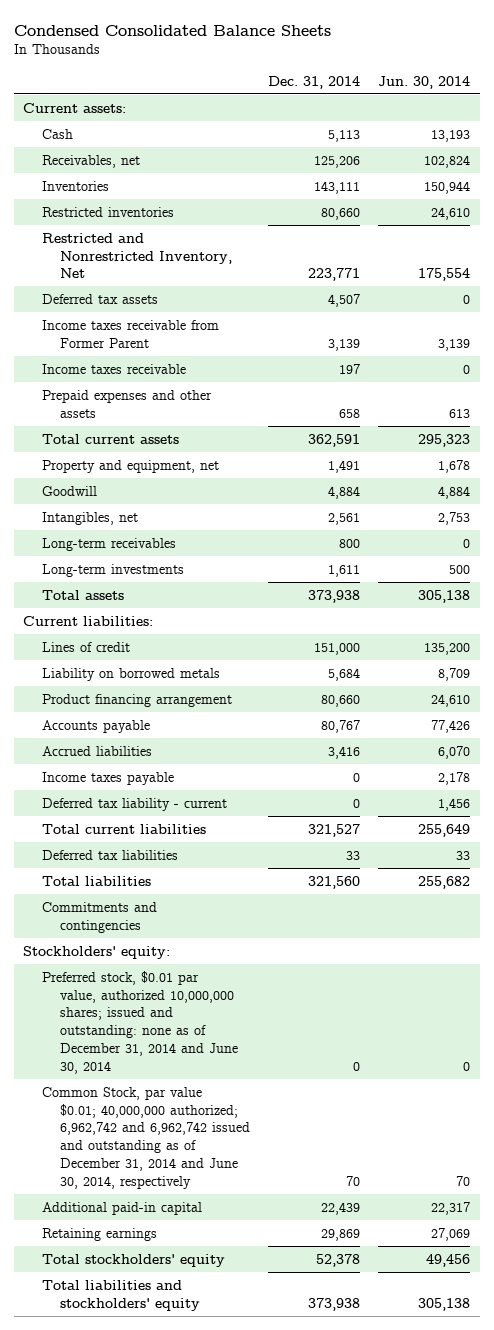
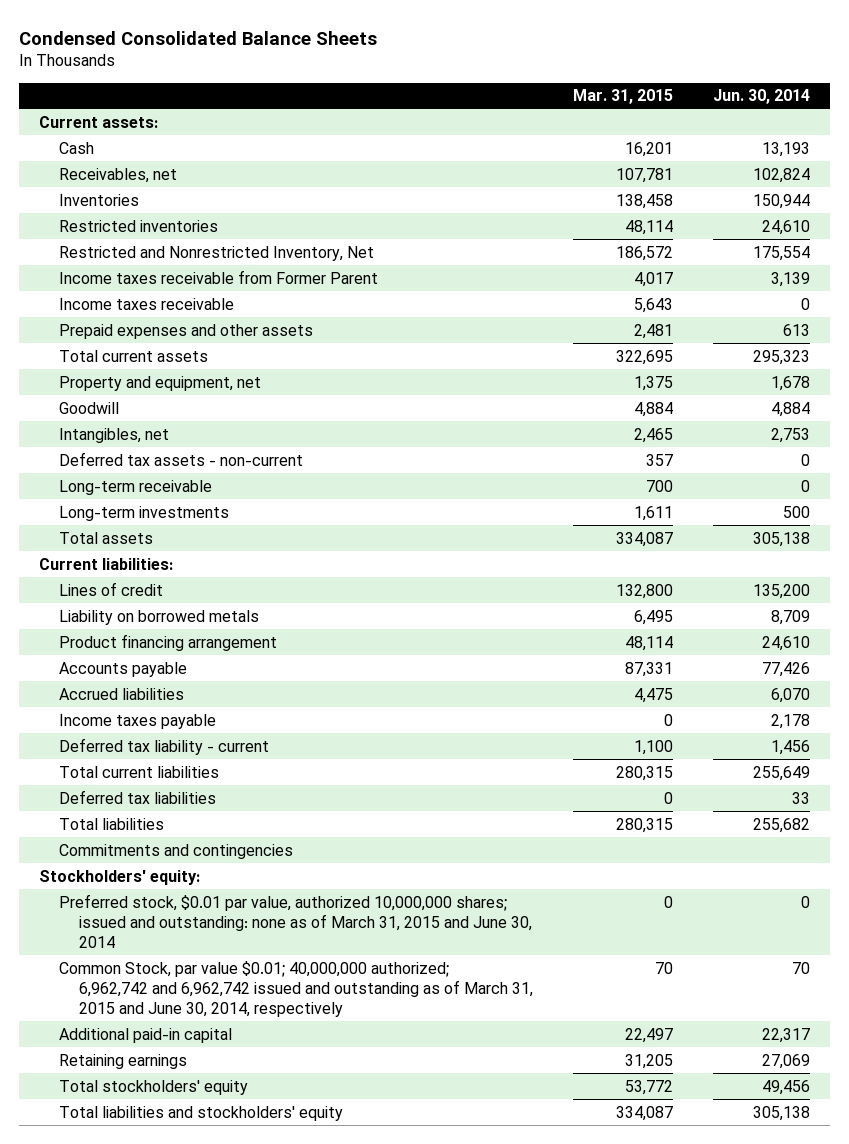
[268,75,361,89] Dec. 31, 2014 -> none
none -> [572,89,673,105] Mar. 31, 2015
[41,293,158,304] Deferred tax assets -> none
none -> [59,451,304,466] Deferred tax assets - non-current
[41,537,176,551] Long-term receivables -> [59,479,213,495] Long-term receivable
[41,970,238,1074] Preferred stock, $0.01 par value, authorized 10,000,000 shares; issued and outstanding: none as of December 31, 2014 and June 30, 2014 -> [59,893,532,948] Preferred stock, $0.01 par value, authorized 10,000,000 shares; issued and outstanding: none as of March 31, 2015 and June 30, 2014
[41,1086,250,1189] Common Stock, par value $0.01; 40,000,000 authorized; 6,962,742 and 6,962,742 issued and outstanding as of December 31, 2014 and June 30, 2014, respectively -> [59,960,533,1017] Common Stock, par value $0.01; 40,000,000 authorized; 6,962,742 and 6,962,742 issued and outstanding as of March 31, 2015 and June 30, 2014, respectively

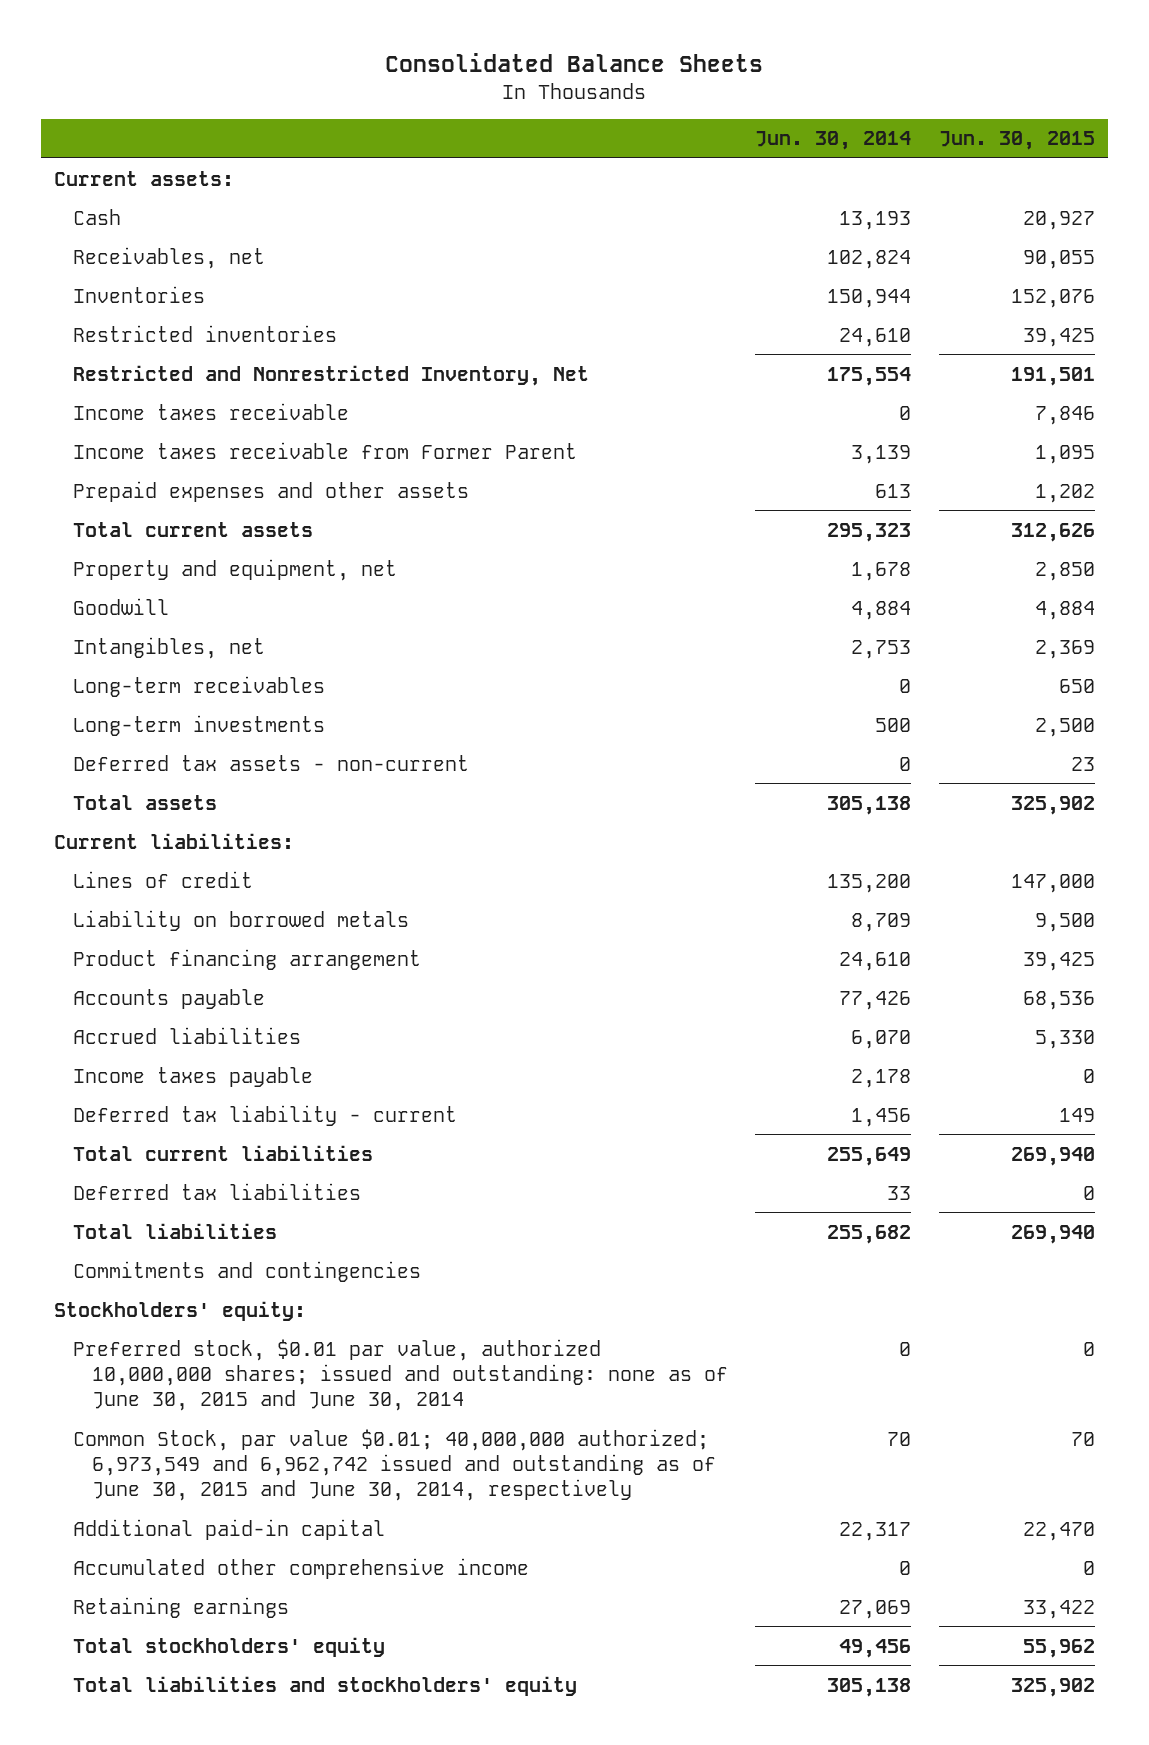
[19,30,378,45] Condensed Consolidated Balance Sheets -> [385,52,764,72] Consolidated Balance Sheets
[572,89,673,105] Mar. 31, 2015 -> none
none -> [938,131,1095,151] Jun. 30, 2015
[59,269,379,284] Income taxes receivable from Former Parent -> [73,441,578,459] Income taxes receivable from Former Parent
[59,479,213,495] Long-term receivable -> [73,675,326,697] Long-term receivables
[59,451,304,466] Deferred tax assets - non-current -> [73,754,470,771] Deferred tax assets - non-current
[59,893,532,948] Preferred stock, $0.01 par value, authorized 10,000,000 shares; issued and outstanding: none as of March 31, 2015 and June 30, 2014 -> [73,1338,728,1412] Preferred stock, $0.01 par value, authorized 10,000,000 shares; issued and outstanding: none as of June 30, 2015 and June 30, 2014
[59,960,533,1017] Common Stock, par value $0.01; 40,000,000 authorized; 6,962,742 and 6,962,742 issued and outstanding as of March 31, 2015 and June 30, 2014, respectively -> [73,1428,716,1502] Common Stock, par value $0.01; 40,000,000 authorized; 6,973,549 and 6,962,742 issued and outstanding as of June 30, 2015 and June 30, 2014, respectively
none -> [73,1557,530,1579] Accumulated other comprehensive income

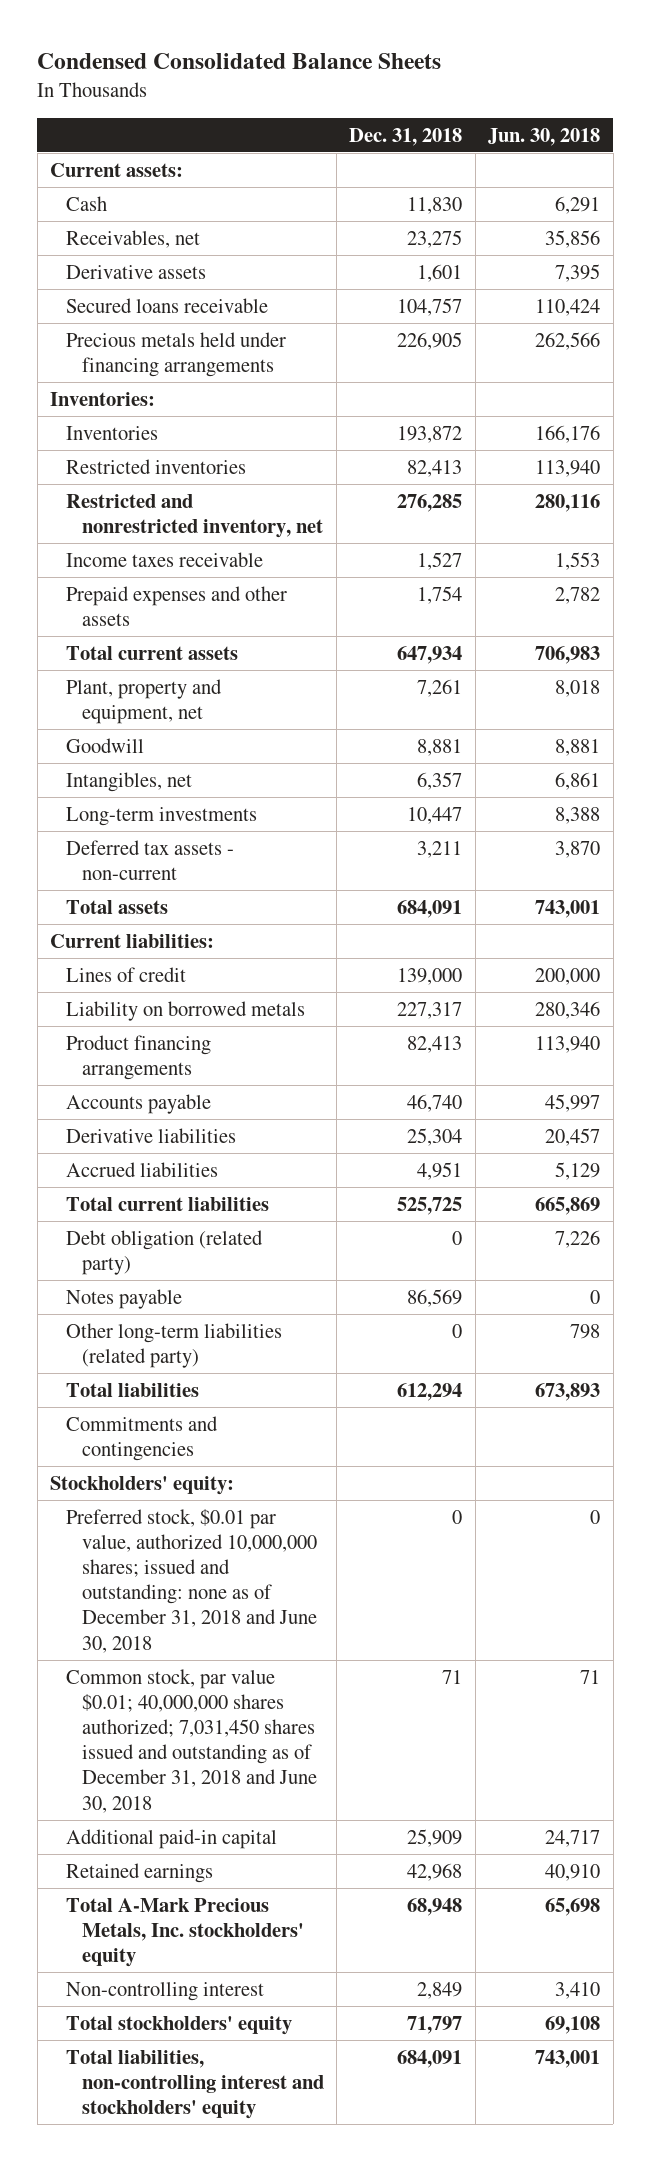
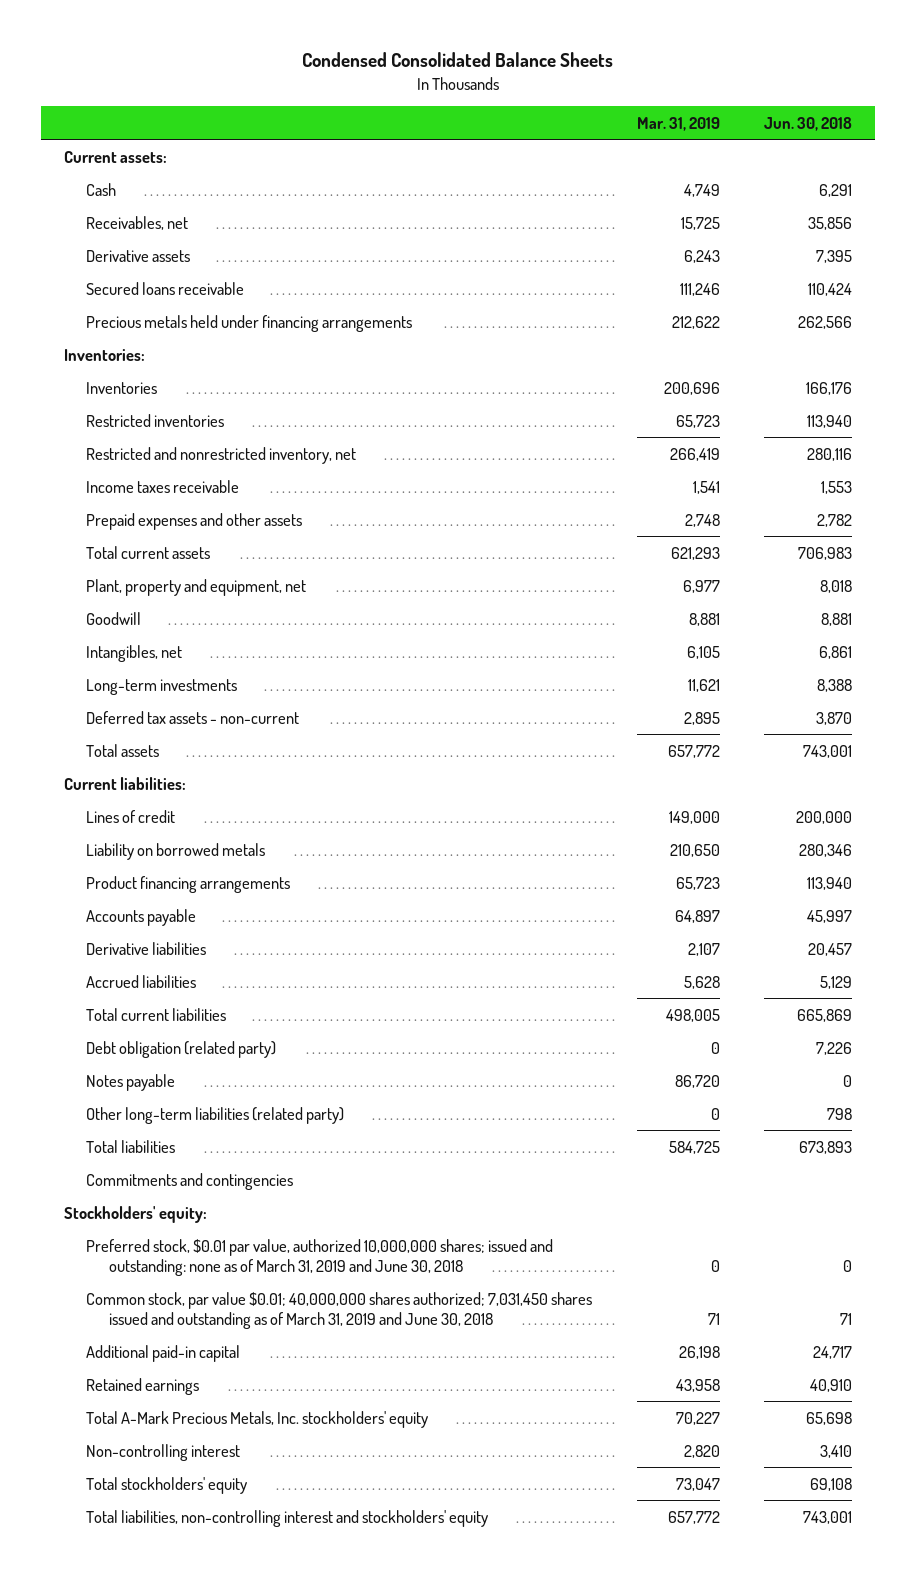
[349,127,463,146] Dec. 31, 2018 -> none
none -> [636,117,720,132] Mar. 31, 2019
[65,1508,317,1653] Preferred stock, $0.01 par value, authorized 10,000,000 shares; issued and outstanding: none as of December 31, 2018 and June 30, 2018 -> [86,1238,554,1276] Preferred stock, $0.01 par value, authorized 10,000,000 shares; issued and outstanding: none as of March 31, 2019 and June 30, 2018
[65,1668,317,1813] Common stock, par value $0.01; 40,000,000 shares authorized; 7,031,450 shares issued and outstanding as of December 31, 2018 and June 30, 2018 -> [86,1291,593,1329] Common stock, par value $0.01; 40,000,000 shares authorized; 7,031,450 shares issued and outstanding as of March 31, 2019 and June 30, 2018

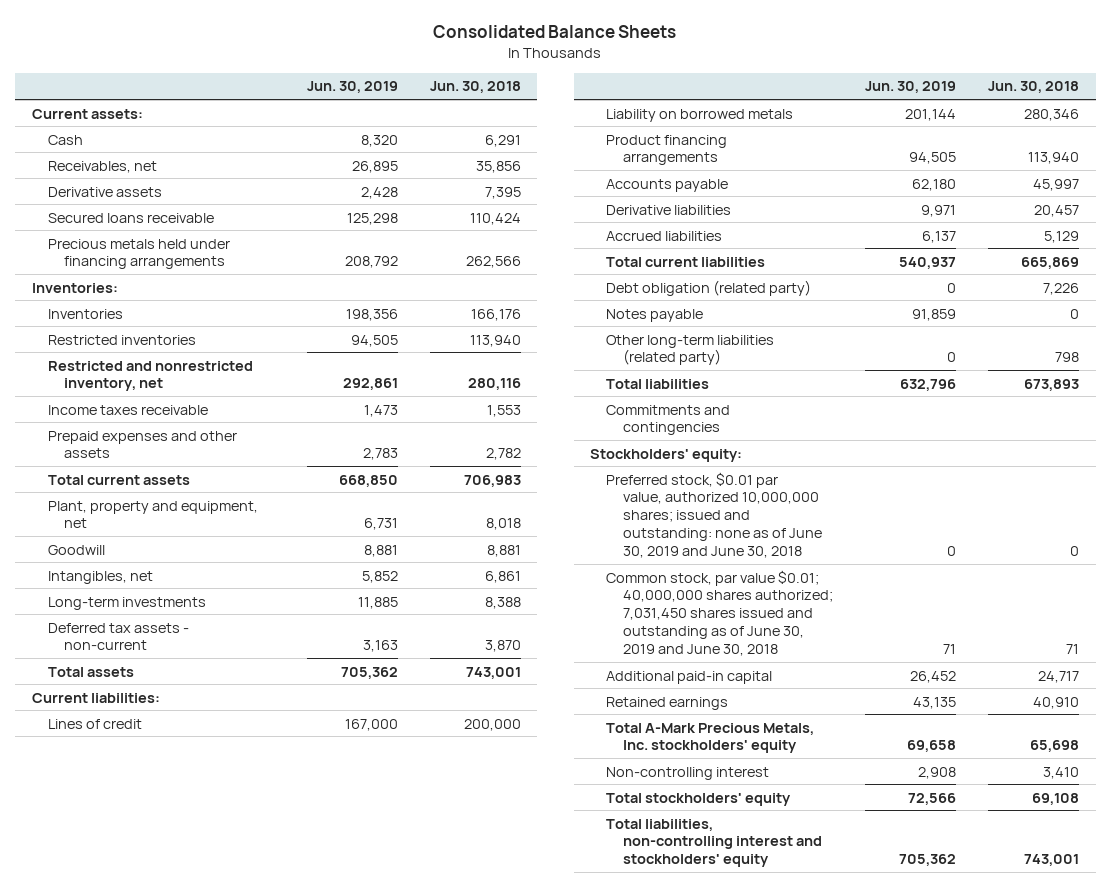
[302,52,614,68] Condensed Consolidated Balance Sheets -> [433,25,677,39] Consolidated Balance Sheets
[636,117,720,132] Mar. 31, 2019 -> none
none -> [306,81,398,94] Jun. 30, 2019
[86,1238,554,1276] Preferred stock, $0.01 par value, authorized 10,000,000 shares; issued and outstanding: none as of March 31, 2019 and June 30, 2018 -> [606,471,822,559] Preferred stock, $0.01 par value, authorized 10,000,000 shares; issued and outstanding: none as of June 30, 2019 and June 30, 2018
[86,1291,593,1329] Common stock, par value $0.01; 40,000,000 shares authorized; 7,031,450 shares issued and outstanding as of March 31, 2019 and June 30, 2018 -> [606,569,833,657] Common stock, par value $0.01; 40,000,000 shares authorized; 7,031,450 shares issued and outstanding as of June 30, 2019 and June 30, 2018

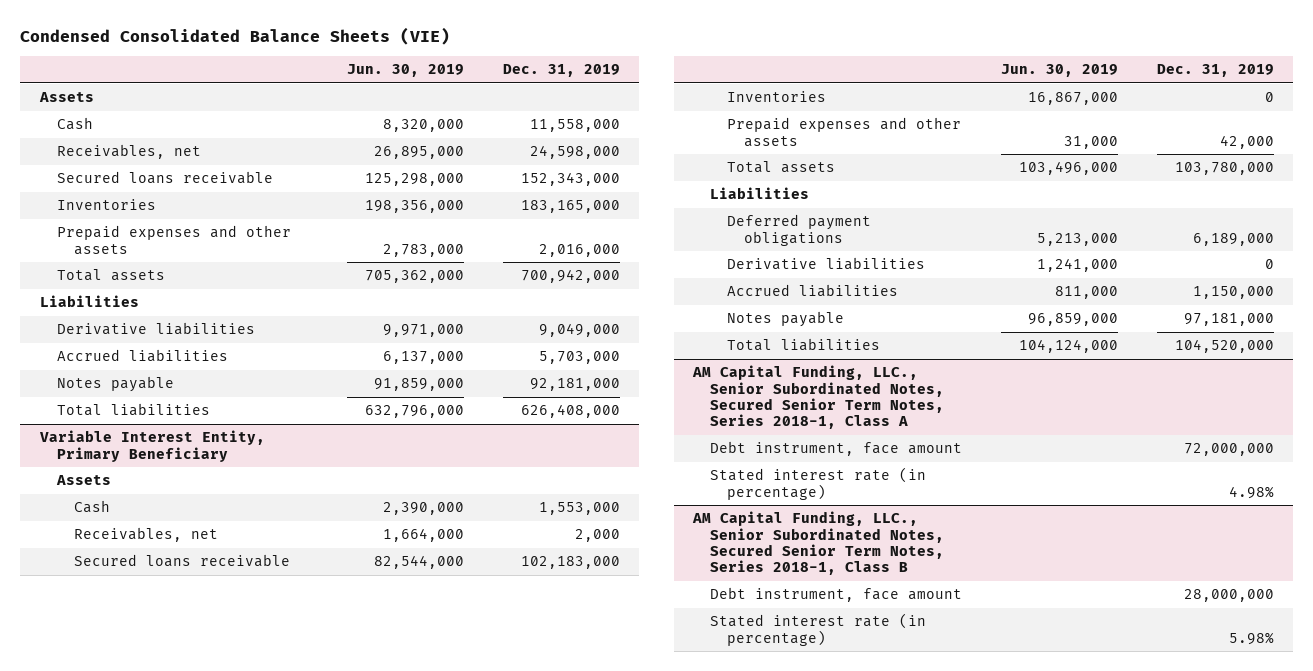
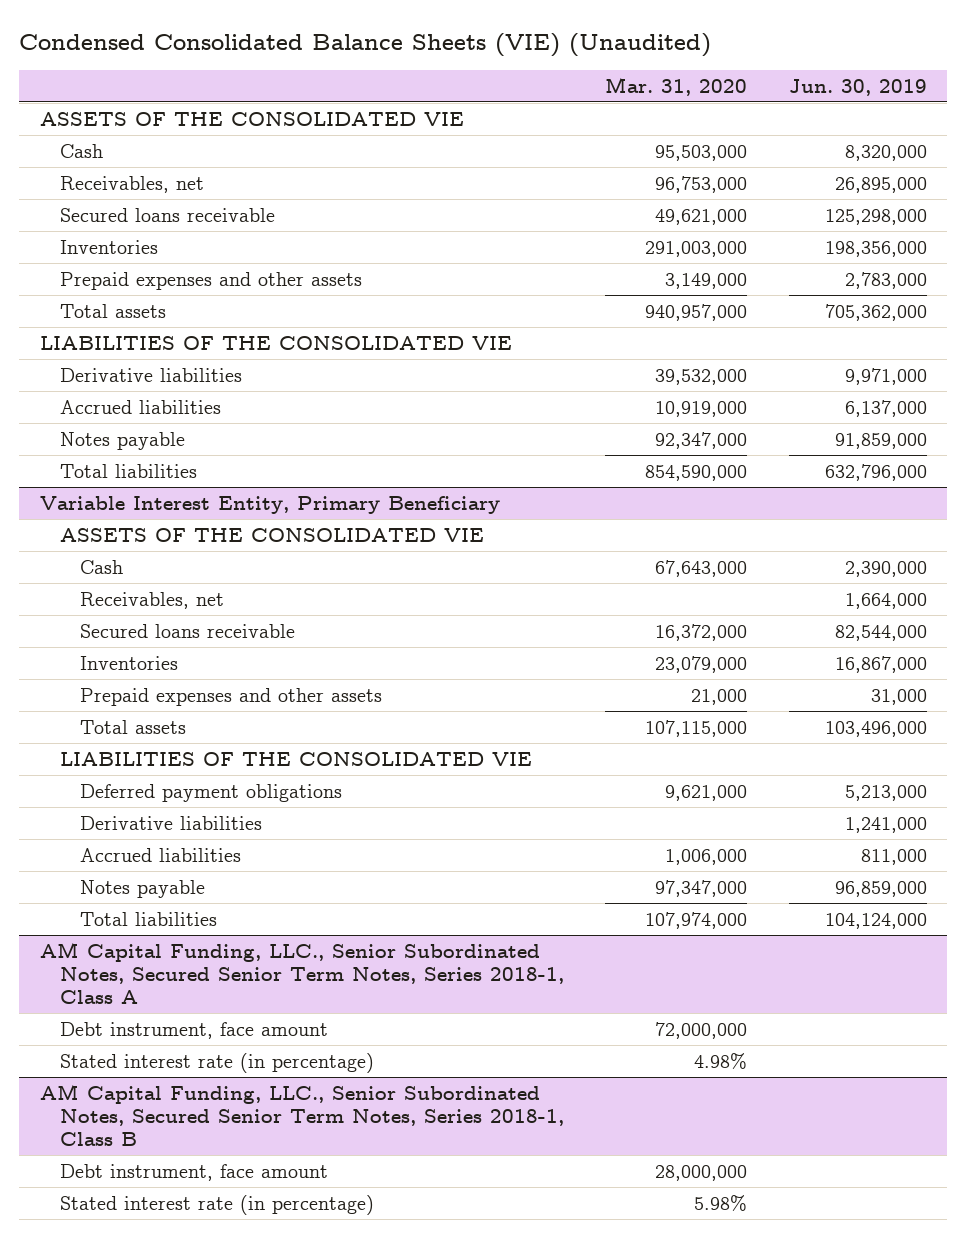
[20,26,451,45] Condensed Consolidated Balance Sheets (VIE) -> [19,33,712,58] Condensed Consolidated Balance Sheets (VIE) (Unaudited)
[502,64,620,78] Dec. 31, 2019 -> none
none -> [605,76,748,96] Mar. 31, 2020
[38,92,94,103] Assets -> [40,111,465,126] ASSETS OF THE CONSOLIDATED VIE
[39,295,139,308] Liabilities -> [40,335,513,350] LIABILITIES OF THE CONSOLIDATED VIE
[55,475,111,486] Assets -> [60,527,485,542] ASSETS OF THE CONSOLIDATED VIE
[710,187,810,200] Liabilities -> [60,751,533,766] LIABILITIES OF THE CONSOLIDATED VIE

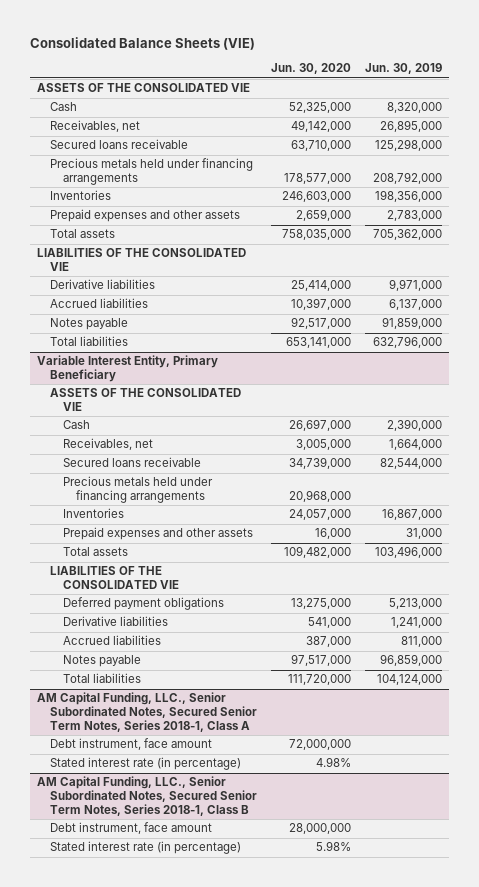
[19,33,712,58] Condensed Consolidated Balance Sheets (VIE) (Unaudited) -> [30,36,256,50] Consolidated Balance Sheets (VIE)
[605,76,748,96] Mar. 31, 2020 -> none
none -> [270,63,351,75] Jun. 30, 2020
none -> [50,158,254,186] Precious metals held under financing arrangements
none -> [62,476,213,504] Precious metals held under financing arrangements

